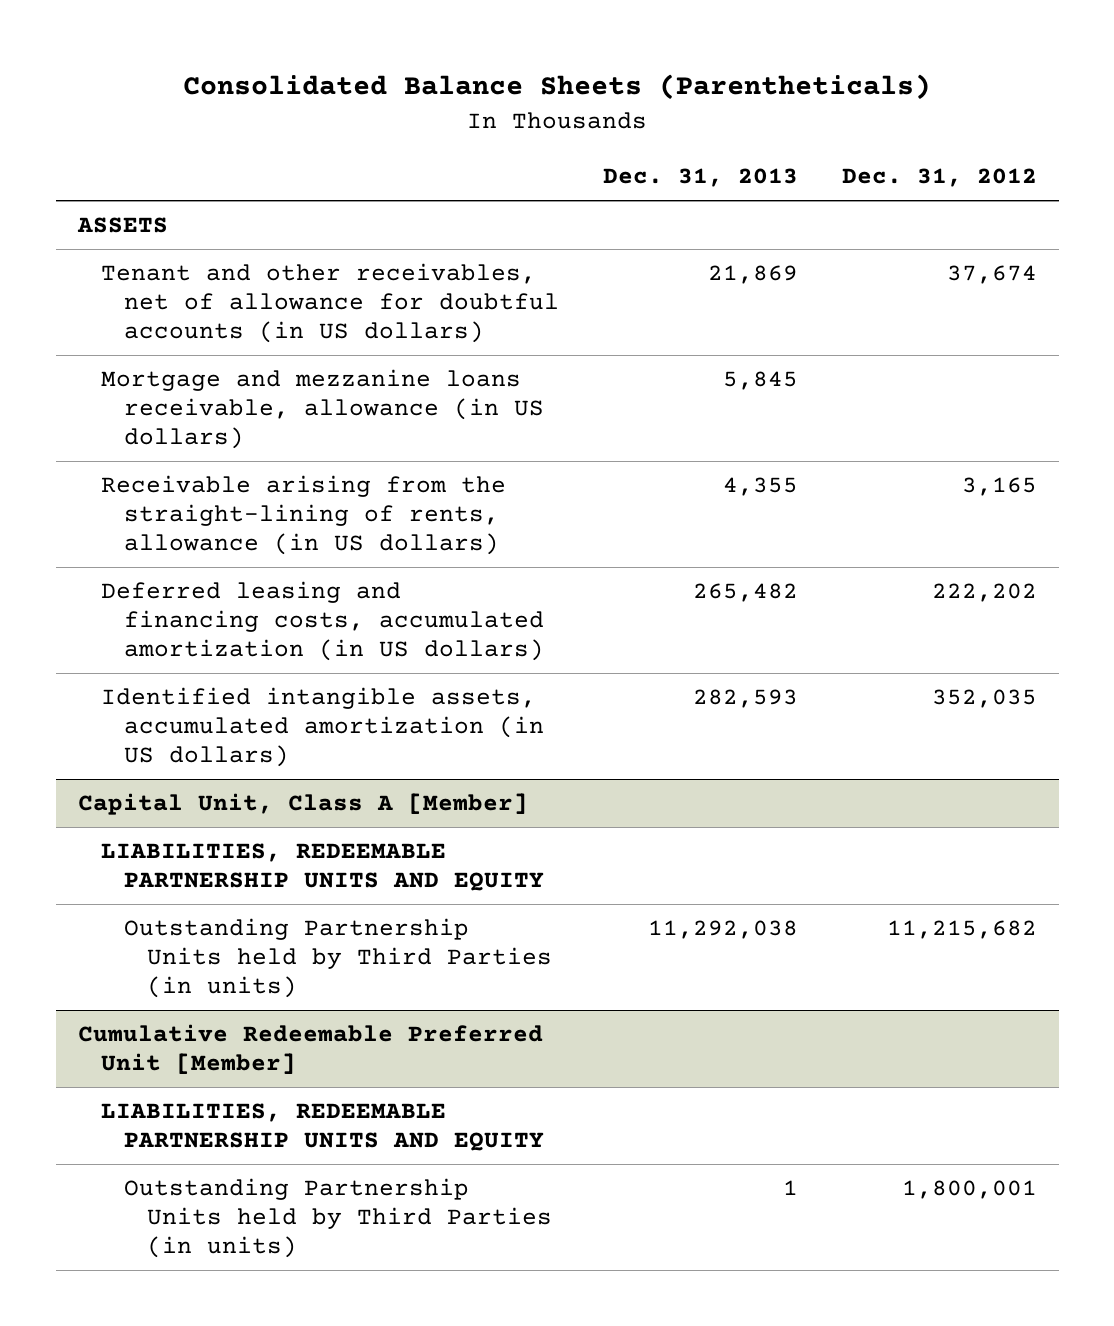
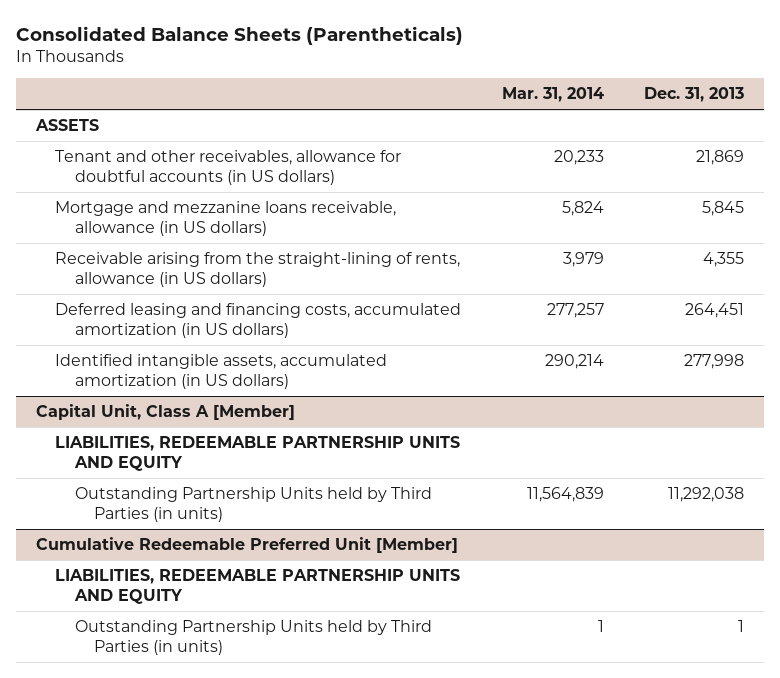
[841,168,1037,188] Dec. 31, 2012 -> none
none -> [501,87,604,103] Mar. 31, 2014
[100,263,560,344] Tenant and other receivables, net of allowance for doubtful accounts (in US dollars) -> [55,150,402,185] Tenant and other receivables, allowance for doubtful accounts (in US dollars)
[692,583,798,603] 265,482 -> [685,303,745,319] 264,451
[692,689,798,709] 282,593 -> [684,354,745,370] 277,998

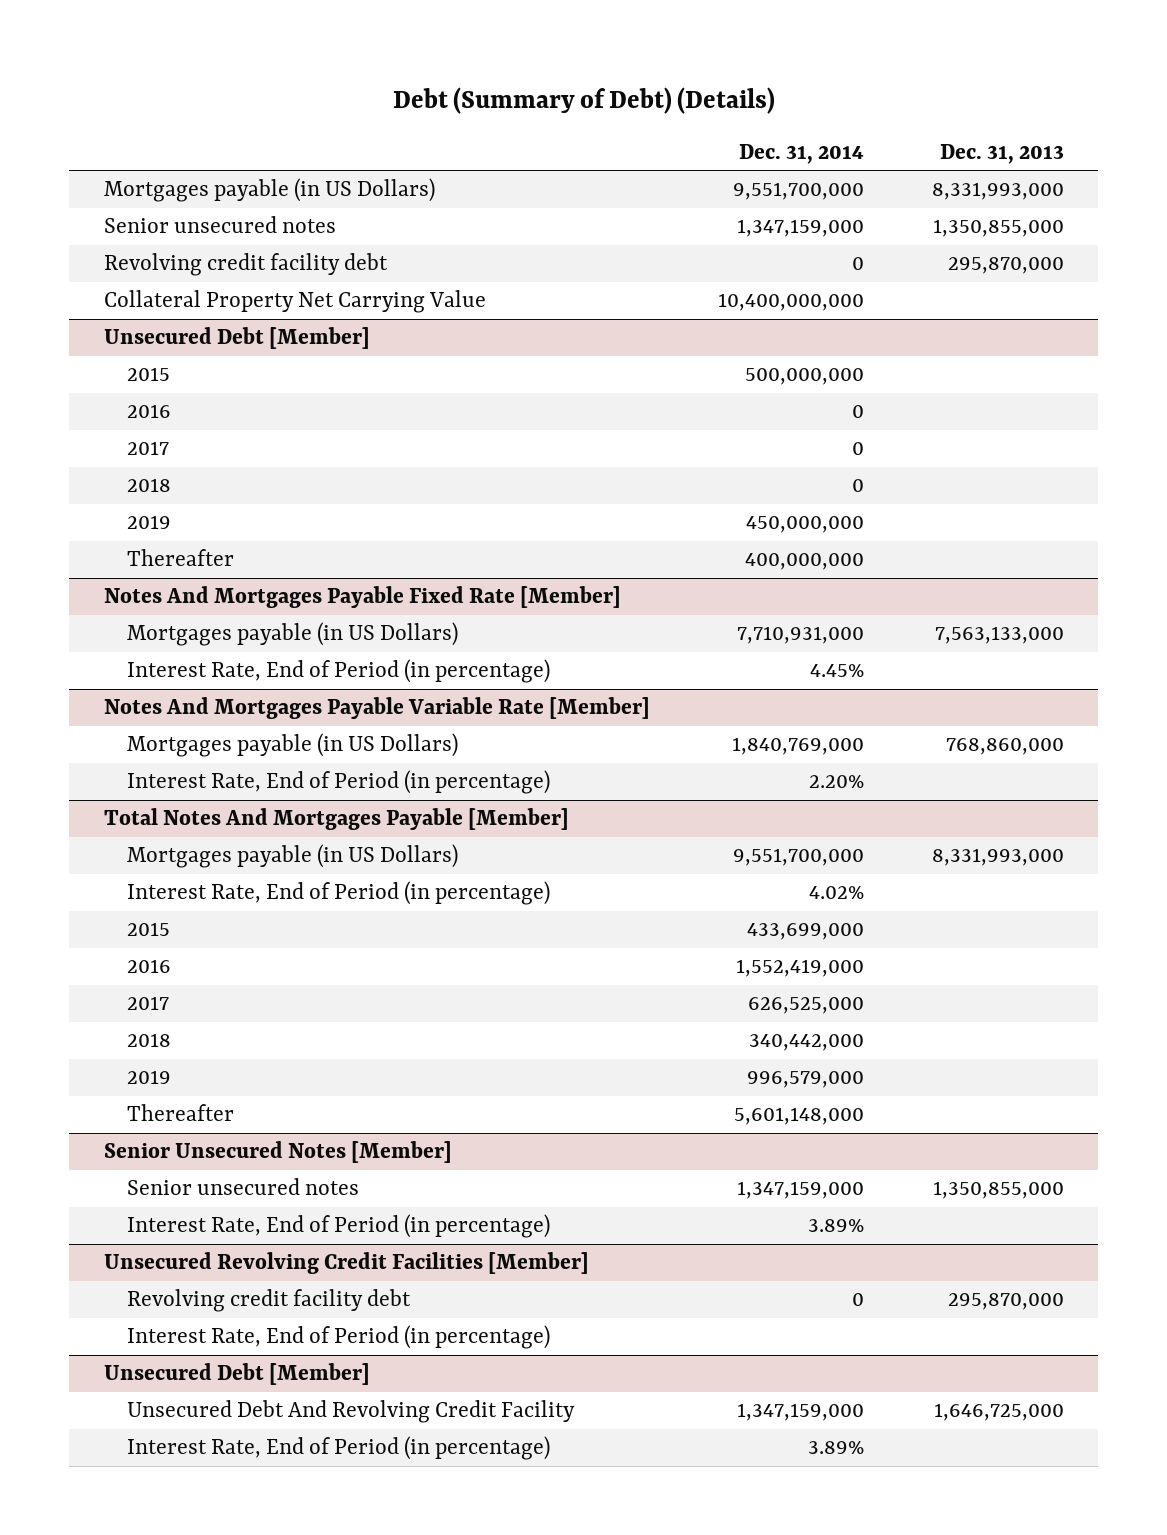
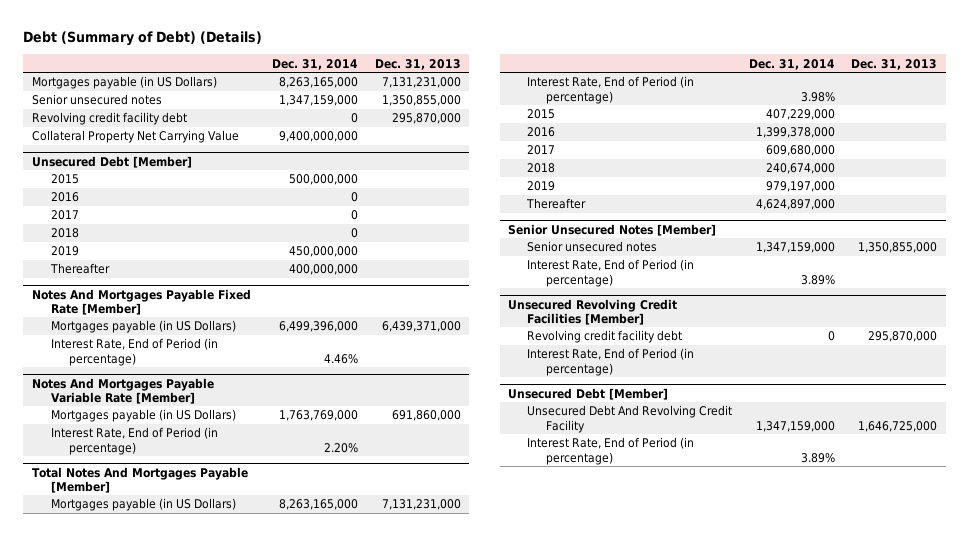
[732,182,864,201] 9,551,700,000 -> [279,77,359,89] 8,263,165,000
[931,182,1064,201] 8,331,993,000 -> [382,77,462,89] 7,131,231,000
[717,293,864,312] 10,400,000,000 -> [279,131,359,143] 9,400,000,000
[736,626,864,645] 7,710,931,000 -> [279,321,359,333] 6,499,396,000
[934,626,1064,645] 7,563,133,000 -> [382,321,462,333] 6,439,371,000
[809,664,864,678] 4.45% -> [324,353,359,364] 4.46%
[731,737,864,756] 1,840,769,000 -> [279,410,359,422] 1,763,769,000
[945,738,1064,756] 768,860,000 -> [392,410,462,422] 691,860,000
[732,848,864,867] 9,551,700,000 -> [279,499,359,511] 8,263,165,000
[931,848,1064,867] 8,331,993,000 -> [382,499,462,511] 7,131,231,000
[808,886,864,900] 4.02% -> [800,91,835,102] 3.98%
[746,923,864,941] 433,699,000 -> [765,109,835,121] 407,229,000
[735,959,864,978] 1,552,419,000 -> [755,127,835,139] 1,399,378,000
[747,997,864,1015] 626,525,000 -> [765,145,835,157] 609,680,000
[748,1034,864,1052] 340,442,000 -> [765,163,835,175] 240,674,000
[746,1071,864,1089] 996,579,000 -> [765,181,835,193] 979,197,000
[733,1107,864,1126] 5,601,148,000 -> [755,199,835,211] 4,624,897,000

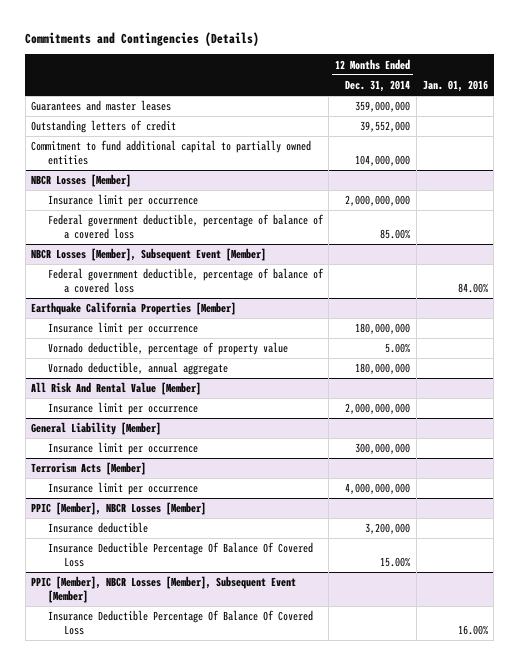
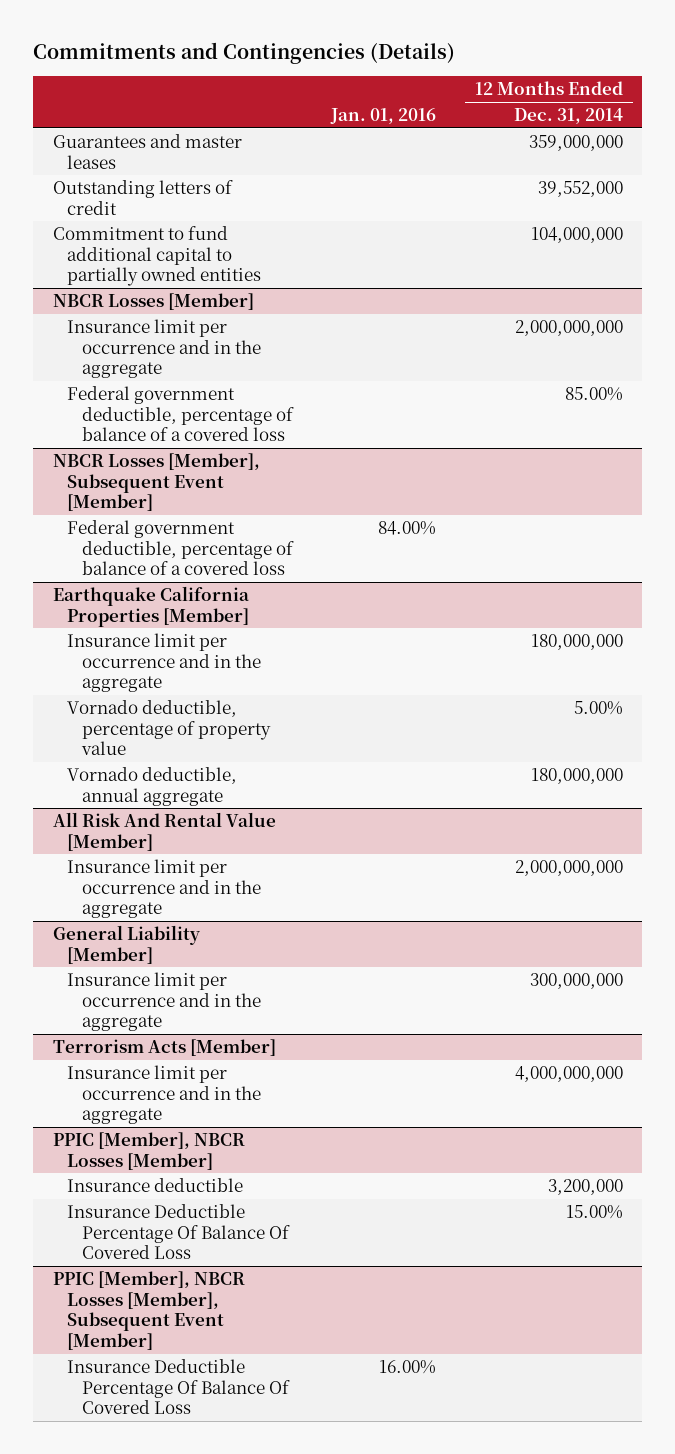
[47,194,198,208] Insurance limit per occurrence -> [67,319,262,379] Insurance limit per occurrence and in the aggregate
[47,322,198,336] Insurance limit per occurrence -> [67,633,262,693] Insurance limit per occurrence and in the aggregate
[47,402,198,416] Insurance limit per occurrence -> [67,859,262,919] Insurance limit per occurrence and in the aggregate
[47,442,198,456] Insurance limit per occurrence -> [67,972,262,1032] Insurance limit per occurrence and in the aggregate
[47,482,198,496] Insurance limit per occurrence -> [67,1065,262,1125] Insurance limit per occurrence and in the aggregate

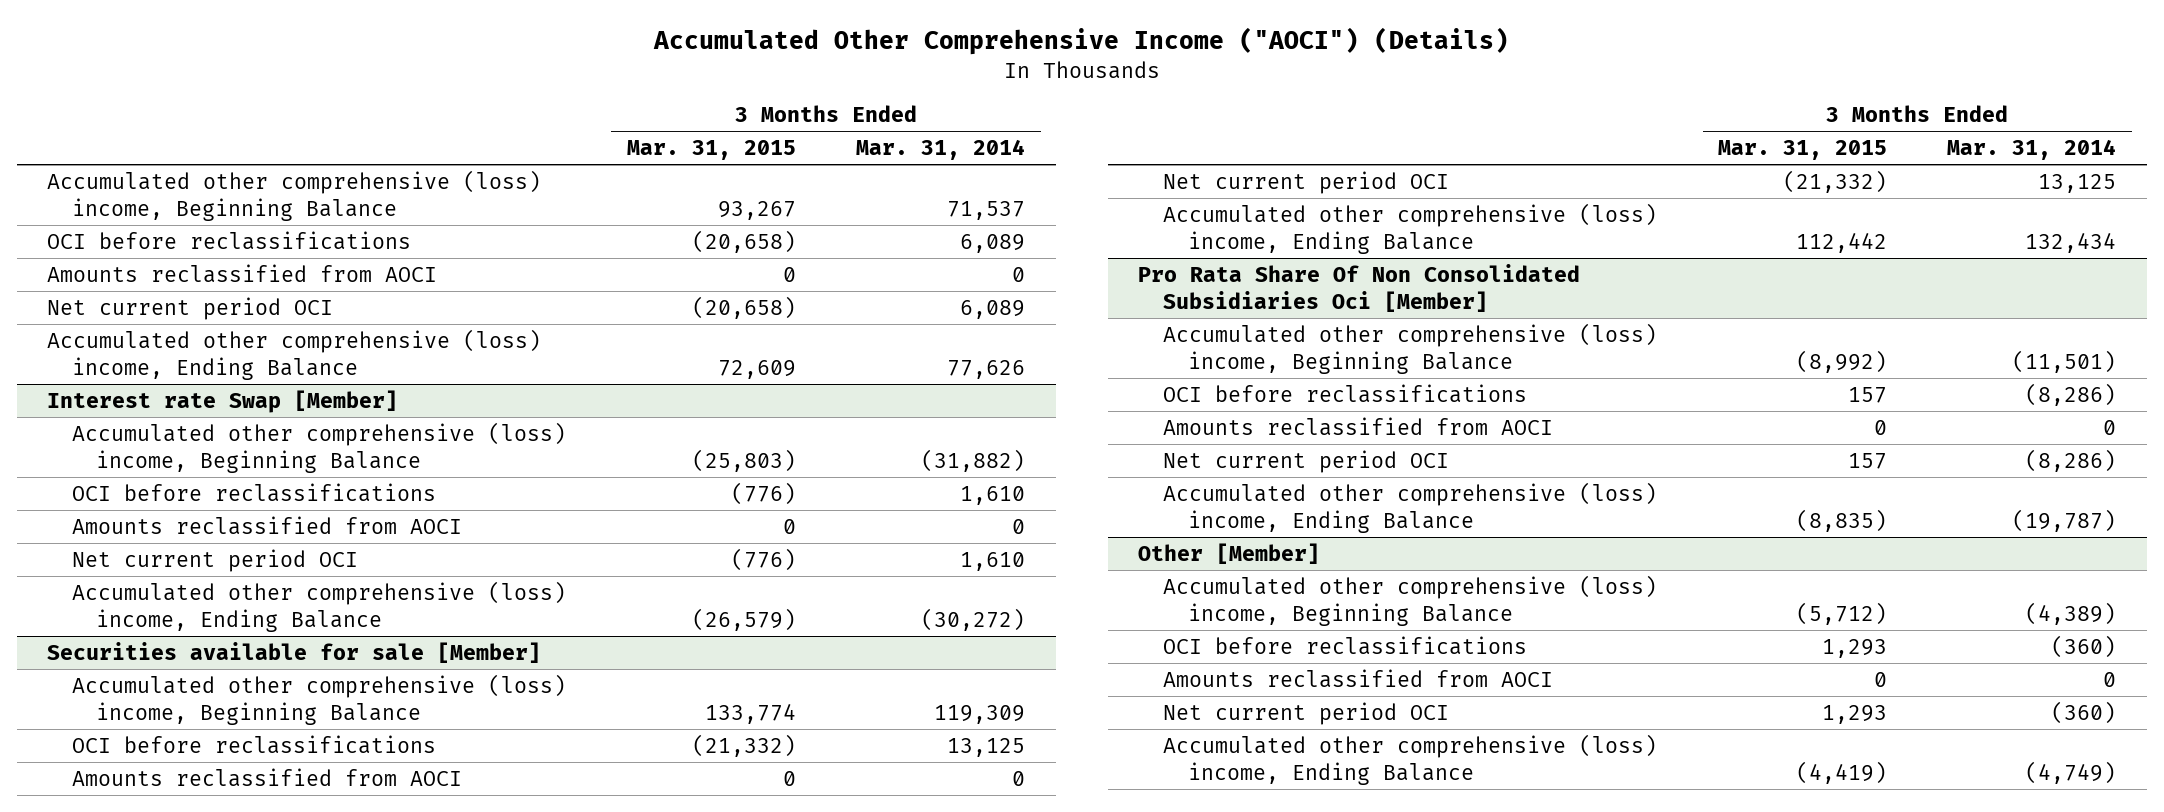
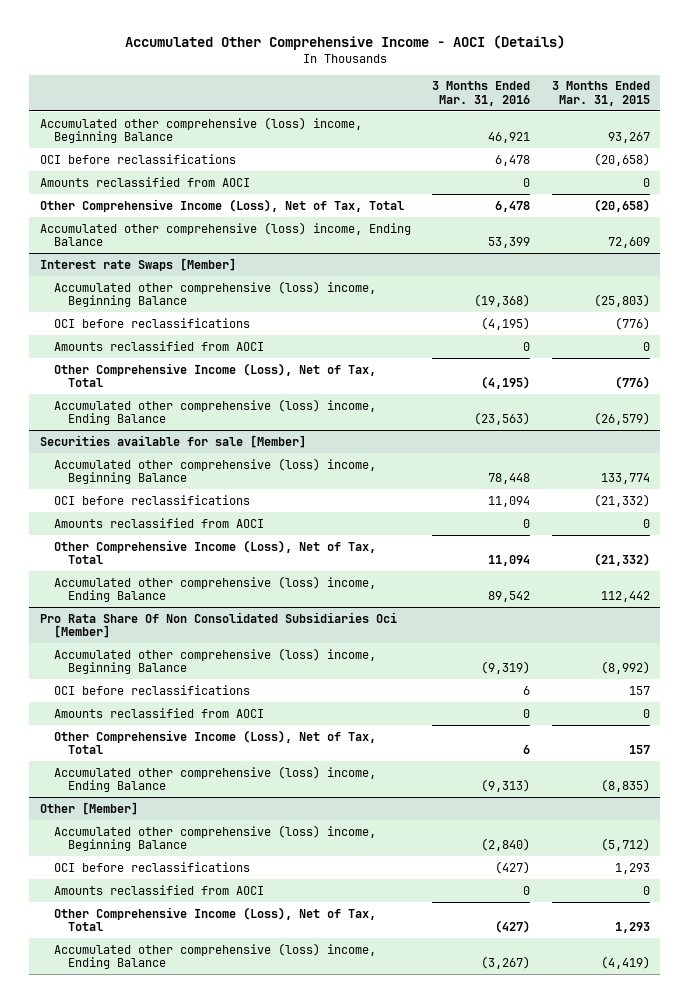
[652,27,1509,56] Accumulated Other Comprehensive Income ("AOCI") (Details) -> [124,35,565,51] Accumulated Other Comprehensive Income - AOCI (Details)
[856,139,1026,161] Mar. 31, 2014 -> none
none -> [432,81,531,106] 3 Months Ended Mar. 31, 2016
[47,296,334,320] Net current period OCI -> [39,198,404,212] Other Comprehensive Income (Loss), Net of Tax, Total
[47,389,399,413] Interest rate Swap [Member] -> [39,257,236,271] Interest rate Swaps [Member]
[71,548,358,572] Net current period OCI -> [54,362,377,388] Other Comprehensive Income (Loss), Net of Tax, Total
[1162,170,1449,194] Net current period OCI -> [54,539,377,565] Other Comprehensive Income (Loss), Net of Tax, Total
[1162,449,1449,473] Net current period OCI -> [54,729,377,755] Other Comprehensive Income (Loss), Net of Tax, Total
[1162,701,1449,725] Net current period OCI -> [54,906,377,932] Other Comprehensive Income (Loss), Net of Tax, Total

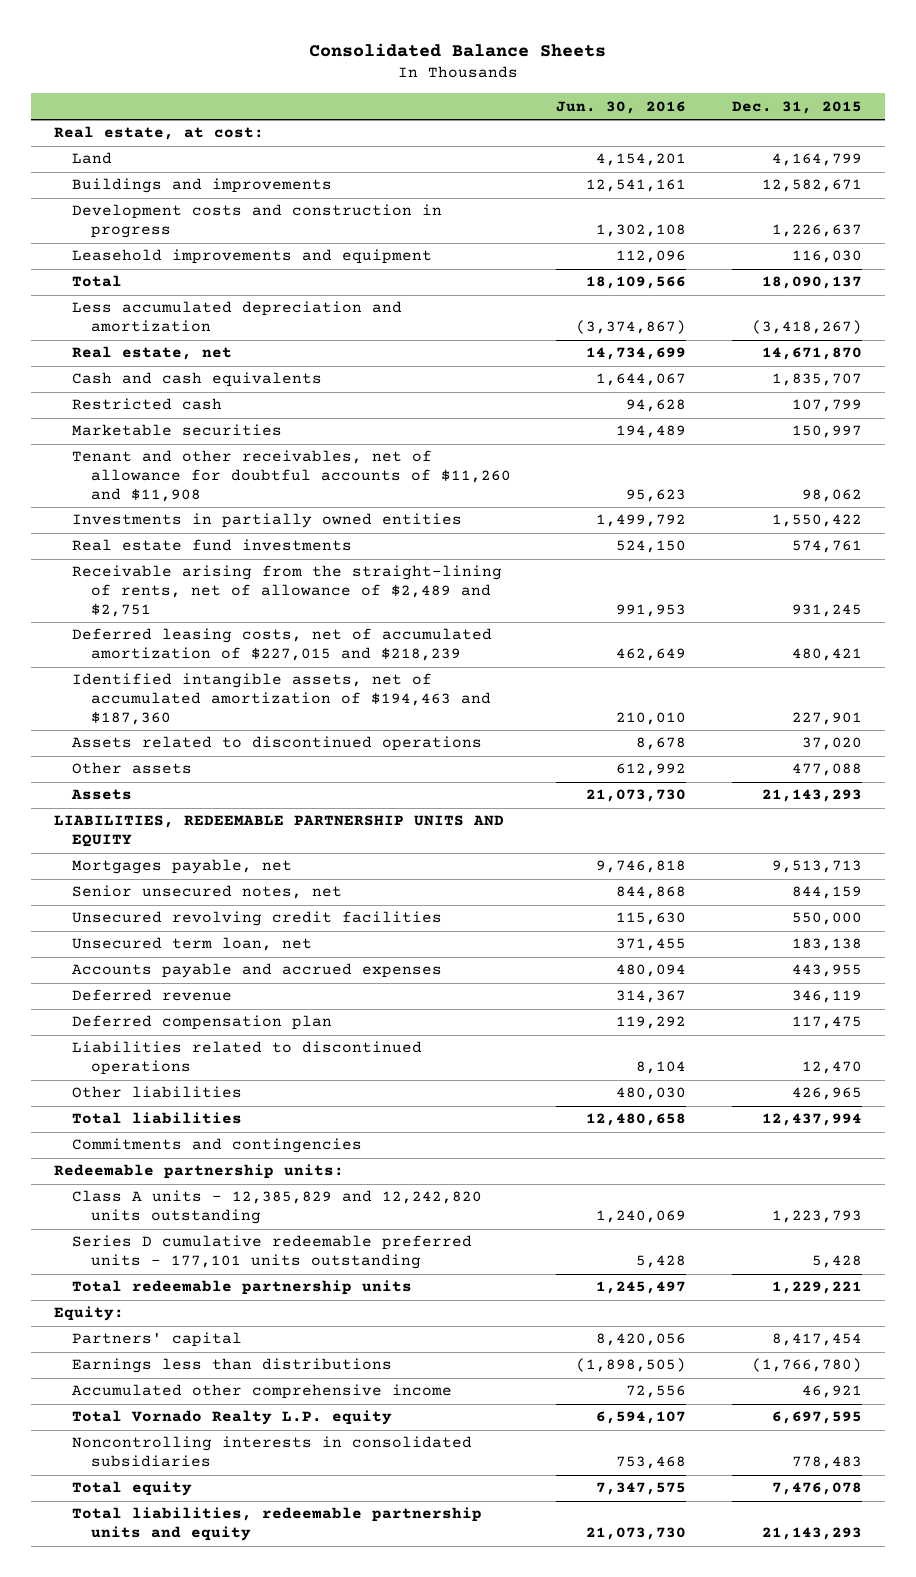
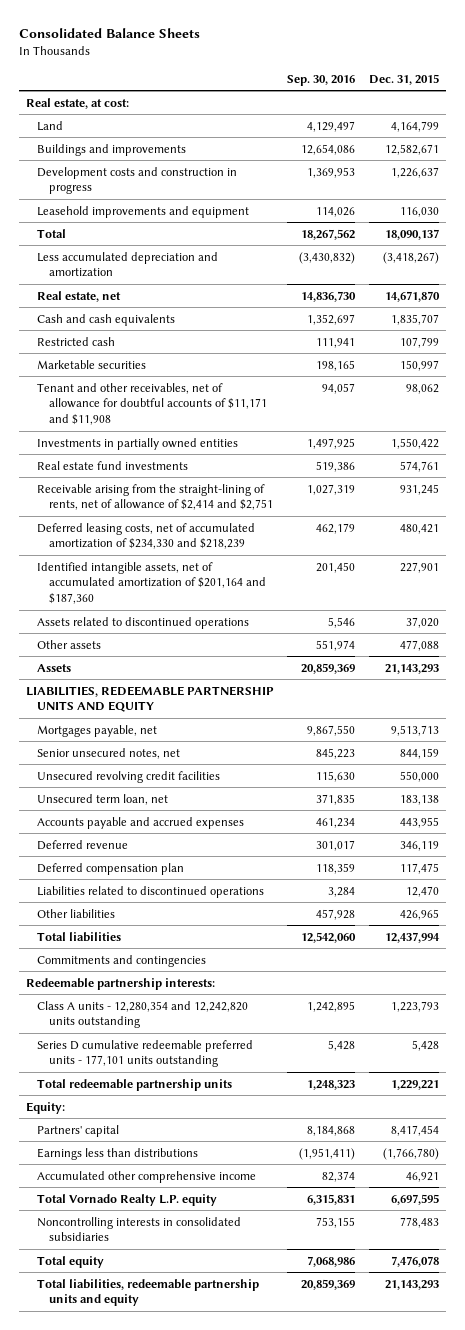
[556,100,687,114] Jun. 30, 2016 -> none
none -> [287,74,356,86] Sep. 30, 2016
[72,450,511,503] Tenant and other receivables, net of allowance for doubtful accounts of $11,260 and $11,908 -> [37,382,268,426] Tenant and other receivables, net of allowance for doubtful accounts of $11,171 and $11,908
[72,565,503,618] Receivable arising from the straight-lining of rents, net of allowance of $2,489 and $2,751 -> [37,483,274,511] Receivable arising from the straight-lining of rents, net of allowance of $2,414 and $2,751
[72,628,493,662] Deferred leasing costs, net of accumulated amortization of $227,015 and $218,239 -> [37,522,256,550] Deferred leasing costs, net of accumulated amortization of $234,330 and $218,239
[72,673,491,726] Identified intangible assets, net of accumulated amortization of $194,463 and $187,360 -> [37,561,267,605] Identified intangible assets, net of accumulated amortization of $201,164 and $187,360
[54,1164,345,1180] Redeemable partnership units: -> [25,977,215,990] Redeemable partnership interests:
[72,1190,483,1225] Class A units - 12,385,829 and 12,242,820 units outstanding -> [37,1000,249,1029] Class A units - 12,280,354 and 12,242,820 units outstanding

